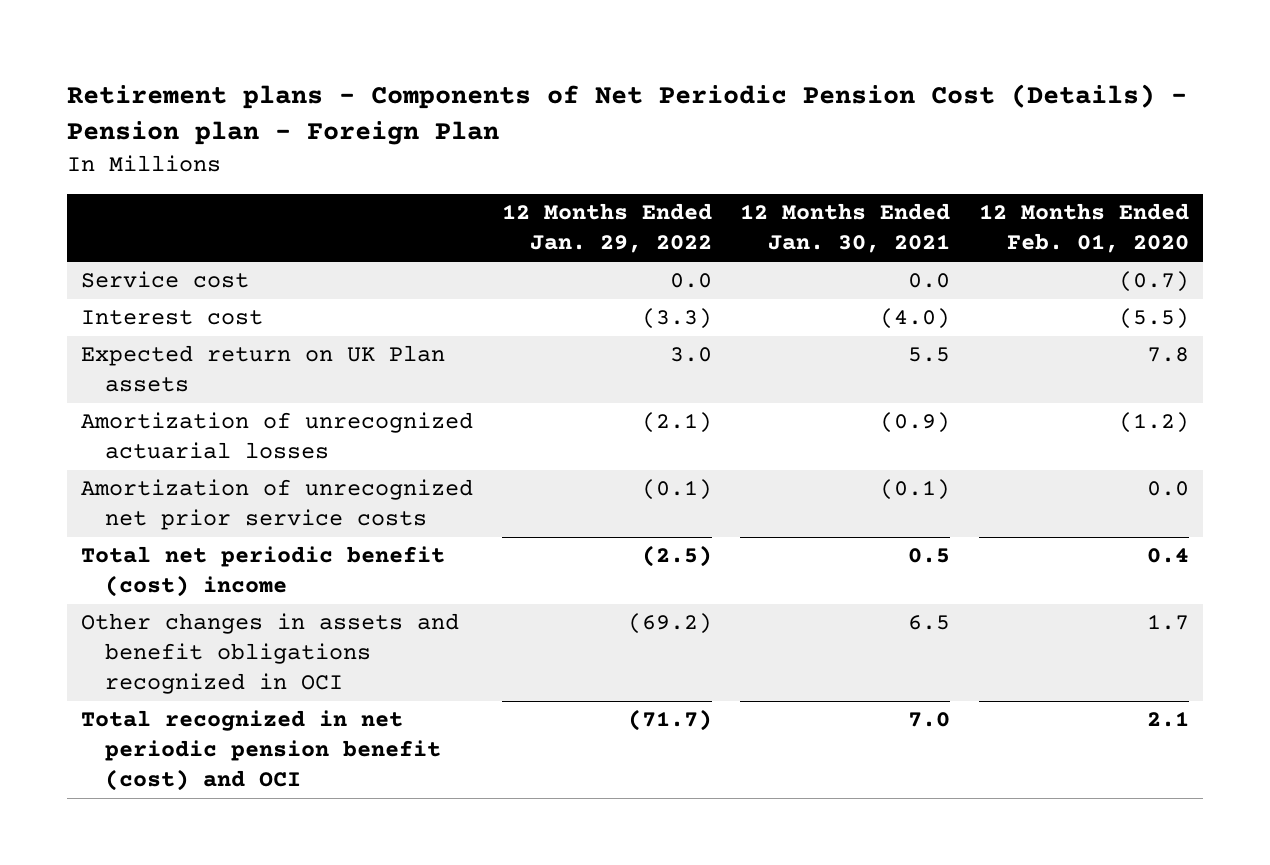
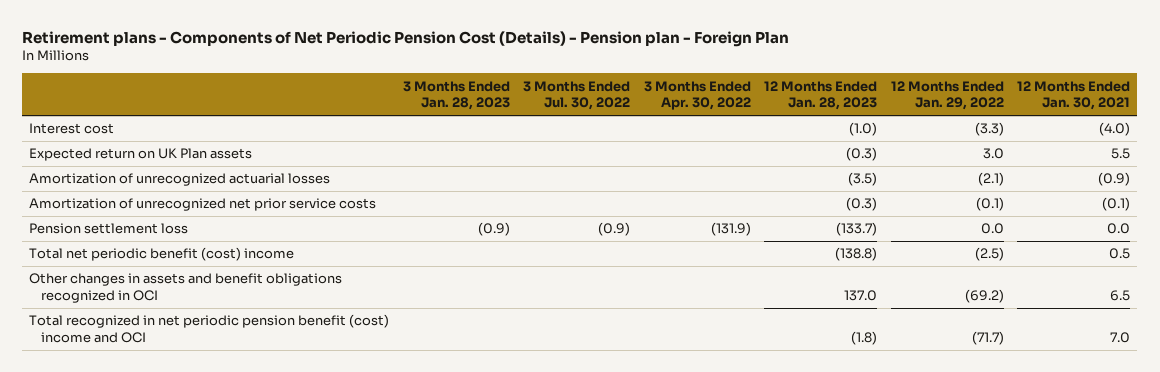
[978,203,1189,254] 12 Months Ended Feb. 01, 2020 -> none
none -> [402,80,510,111] 3 Months Ended Jan. 28, 2023
none -> [523,80,631,111] 3 Months Ended Jul. 30, 2022
none -> [643,80,751,111] 3 Months Ended Apr. 30, 2022
none -> [764,80,878,111] 12 Months Ended Jan. 28, 2023
[81,271,250,289] Service cost -> none
none -> [29,223,189,235] Pension settlement loss
[81,710,441,792] Total recognized in net periodic pension benefit (cost) and OCI -> [29,314,390,343] Total recognized in net periodic pension benefit (cost) income and OCI

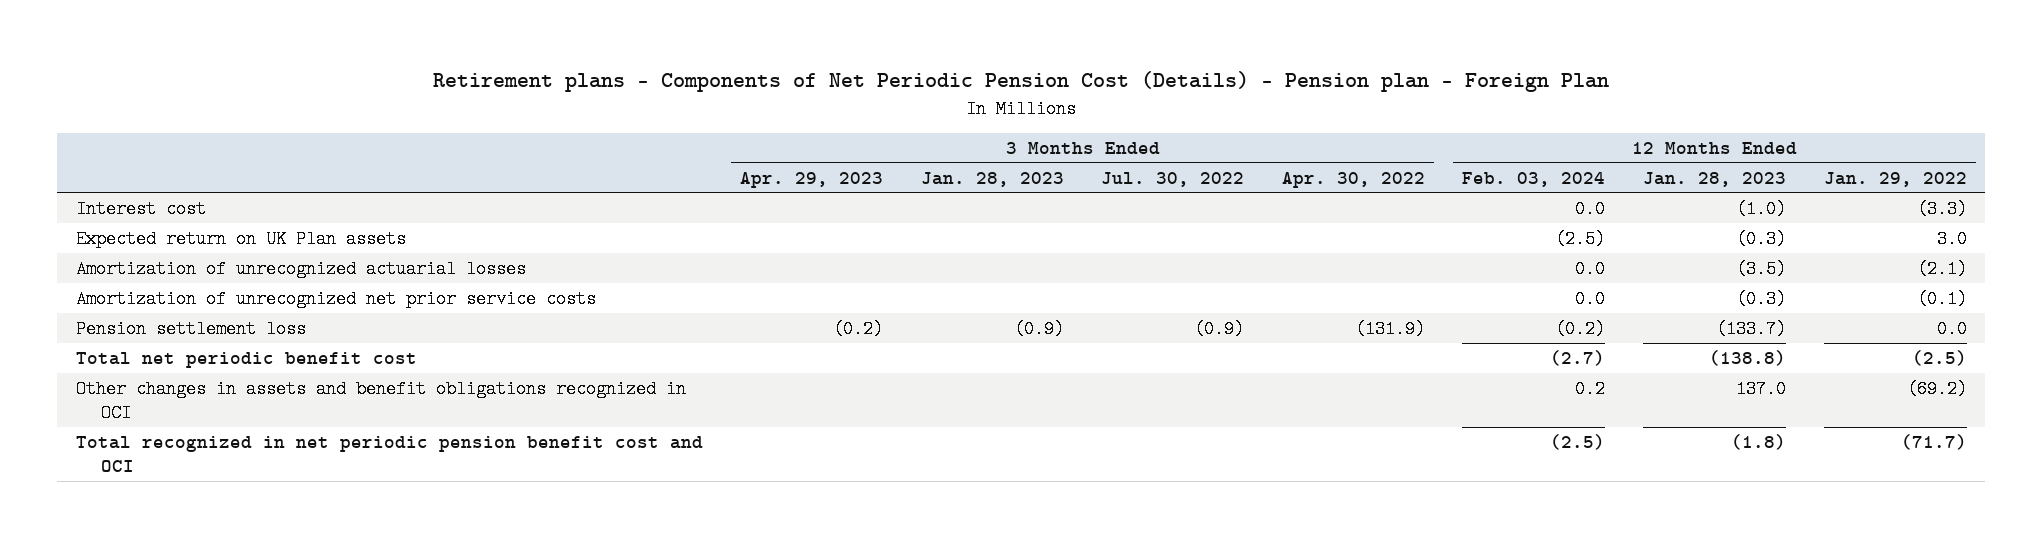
[1017,80,1131,111] 12 Months Ended Jan. 30, 2021 -> none
none -> [740,171,884,188] Apr. 29, 2023
none -> [1462,171,1606,187] Feb. 03, 2024
[29,247,295,262] Total net periodic benefit (cost) income -> [75,351,417,368] Total net periodic benefit cost
[29,314,390,343] Total recognized in net periodic pension benefit (cost) income and OCI -> [75,435,703,473] Total recognized in net periodic pension benefit cost and OCI

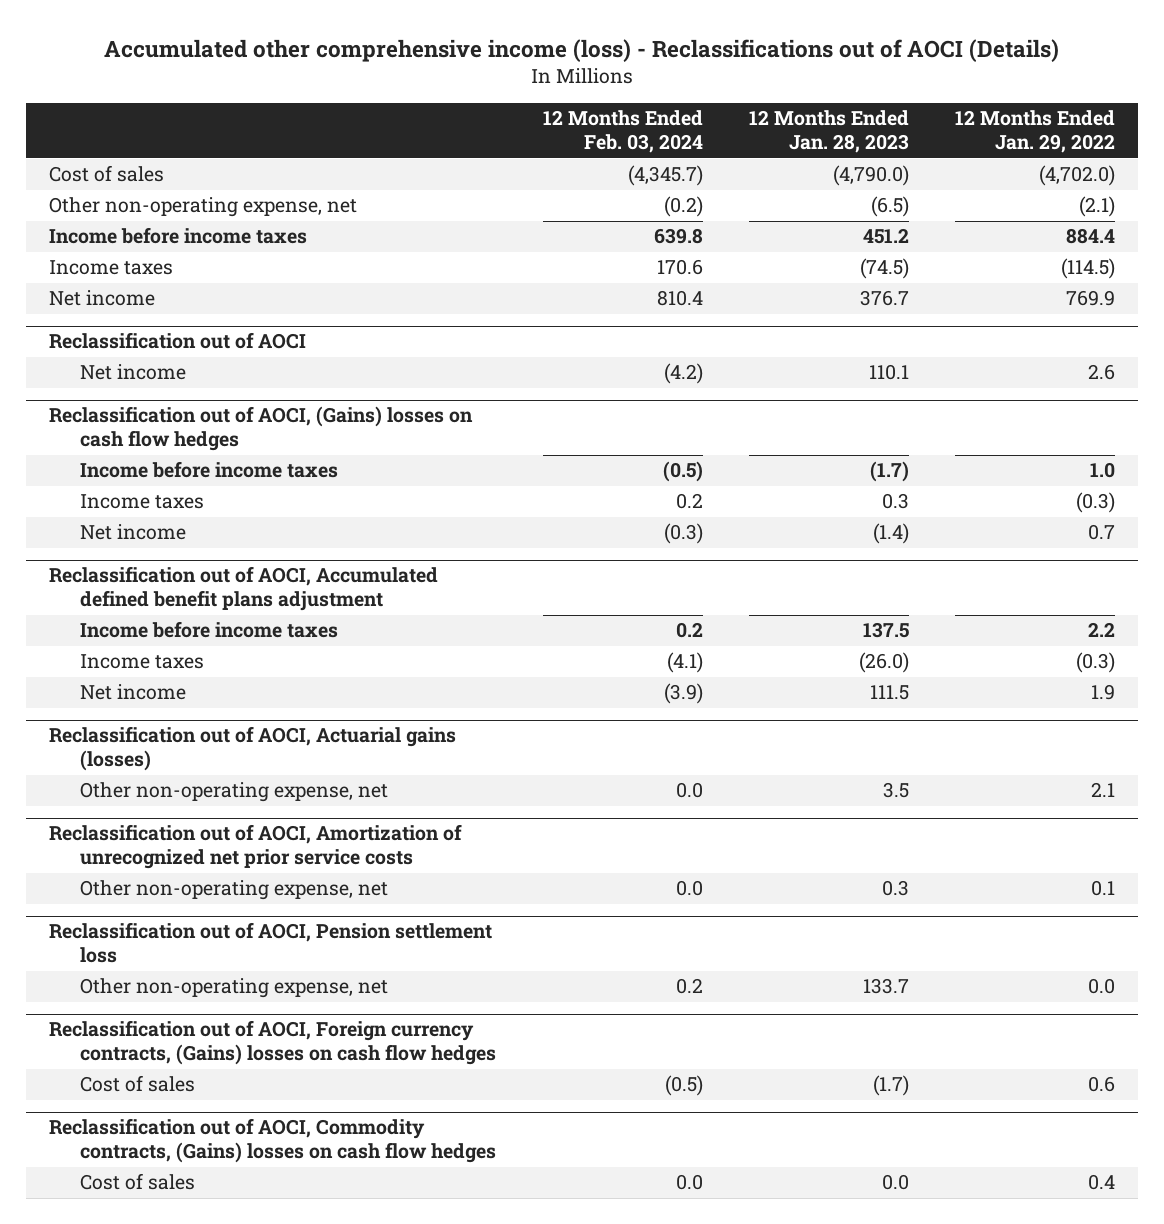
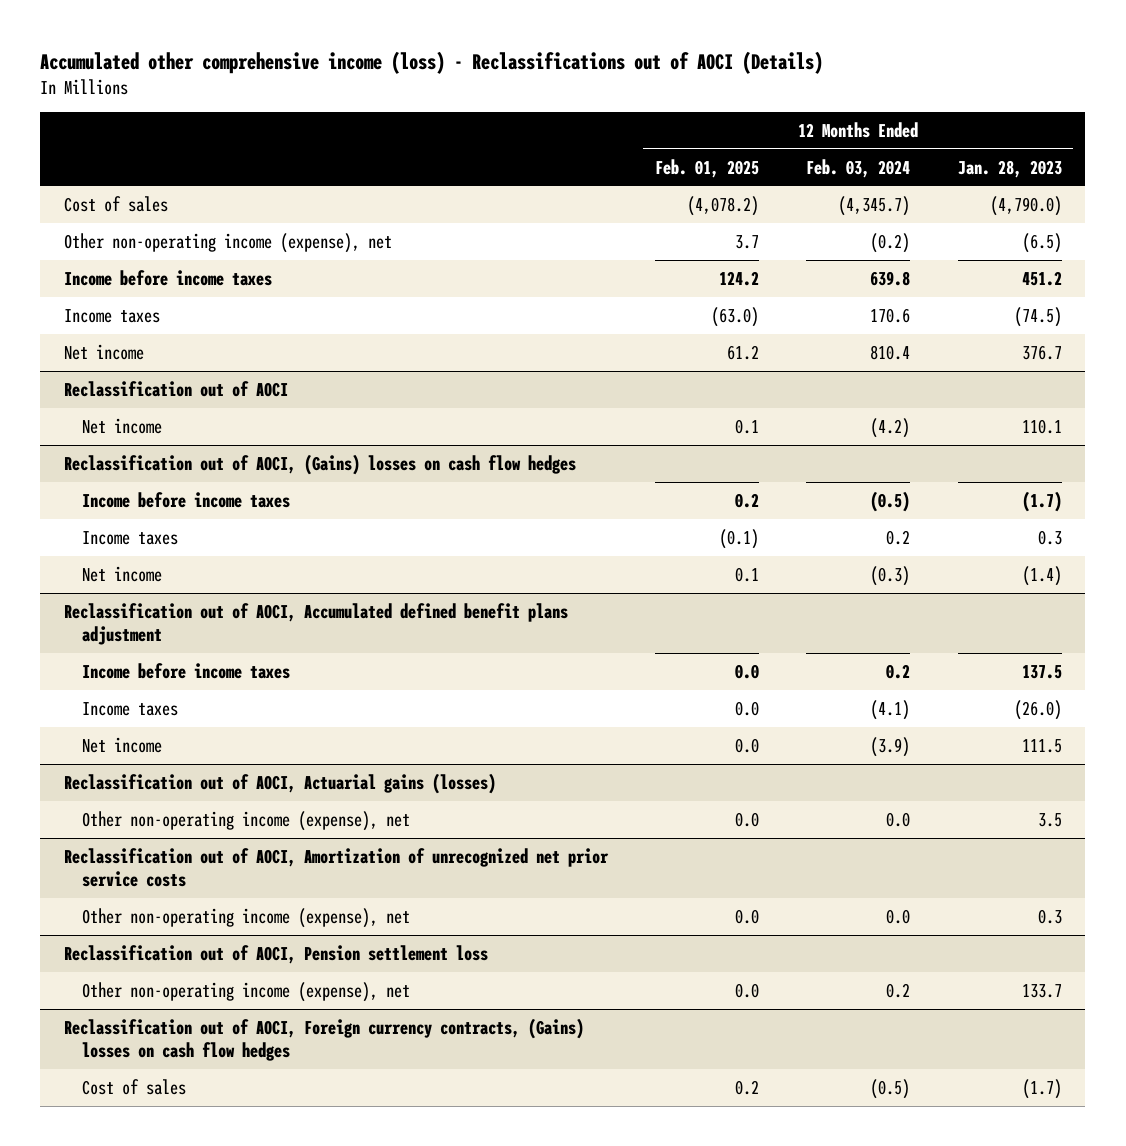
[955,110,1116,154] 12 Months Ended Jan. 29, 2022 -> none
none -> [655,158,760,178] Feb. 01, 2025
[49,197,358,218] Other non-operating expense, net -> [64,232,393,253] Other non-operating income (expense), net
[80,782,389,803] Other non-operating expense, net -> [82,810,411,831] Other non-operating income (expense), net
[80,880,389,901] Other non-operating expense, net -> [82,907,411,928] Other non-operating income (expense), net
[80,978,389,999] Other non-operating expense, net -> [82,981,411,1002] Other non-operating income (expense), net
[49,1118,497,1164] Reclassification out of AOCI, Commodity contracts, (Gains) losses on cash flow hedges -> none
[80,1173,196,1191] Cost of sales -> none

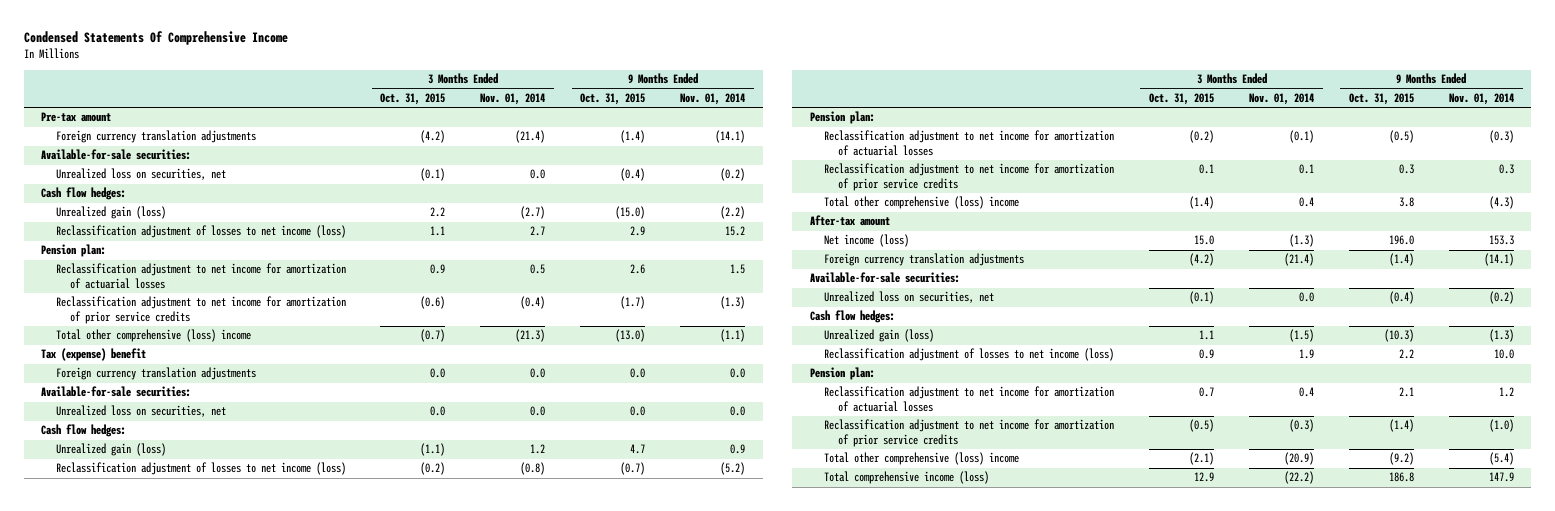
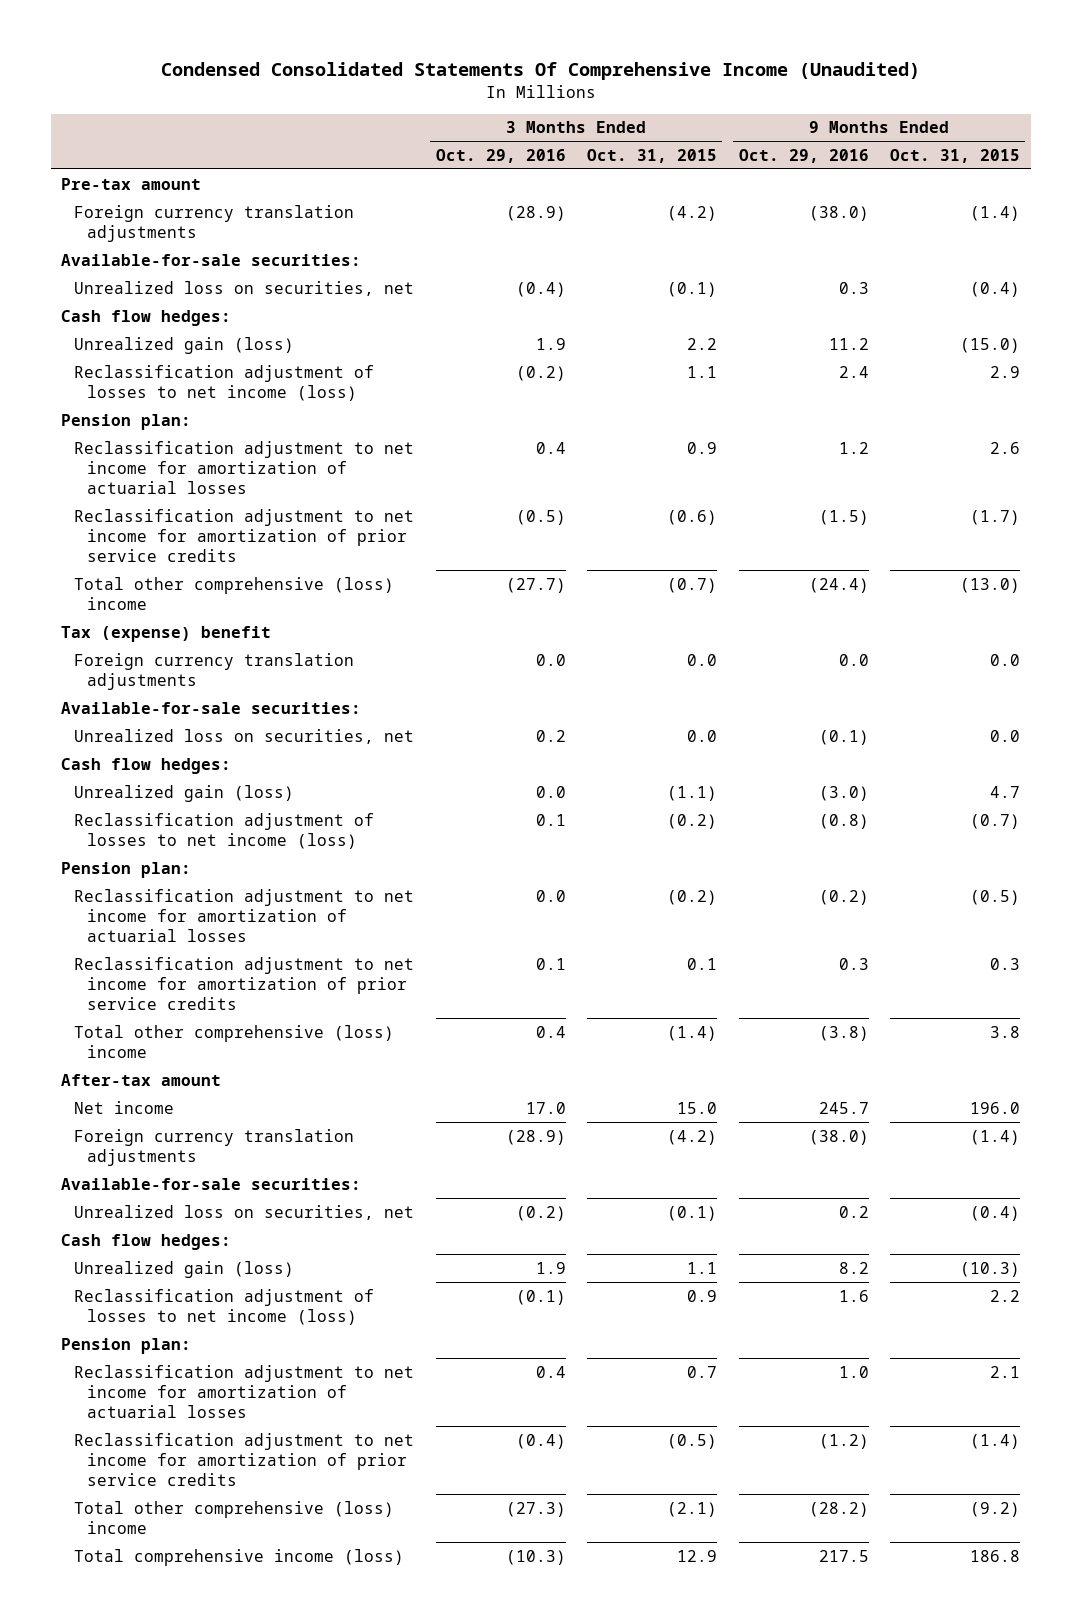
[23,31,288,46] Condensed Statements Of Comprehensive Income -> [160,61,920,80] Condensed Consolidated Statements Of Comprehensive Income (Unaudited)
[480,93,546,106] Nov. 01, 2014 -> none
[680,93,746,106] Nov. 01, 2014 -> none
none -> [435,148,566,163] Oct. 29, 2016
none -> [738,148,869,163] Oct. 29, 2016
[824,234,910,248] Net income (loss) -> [74,1100,175,1114] Net income

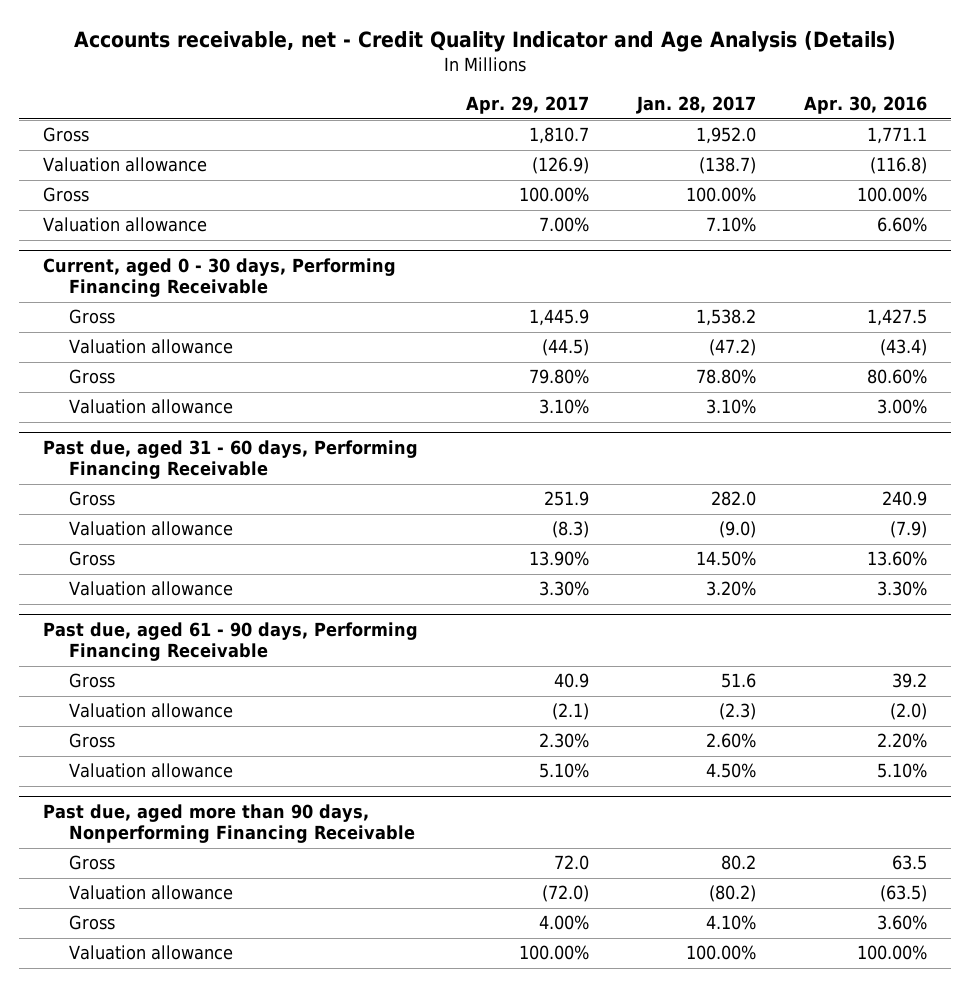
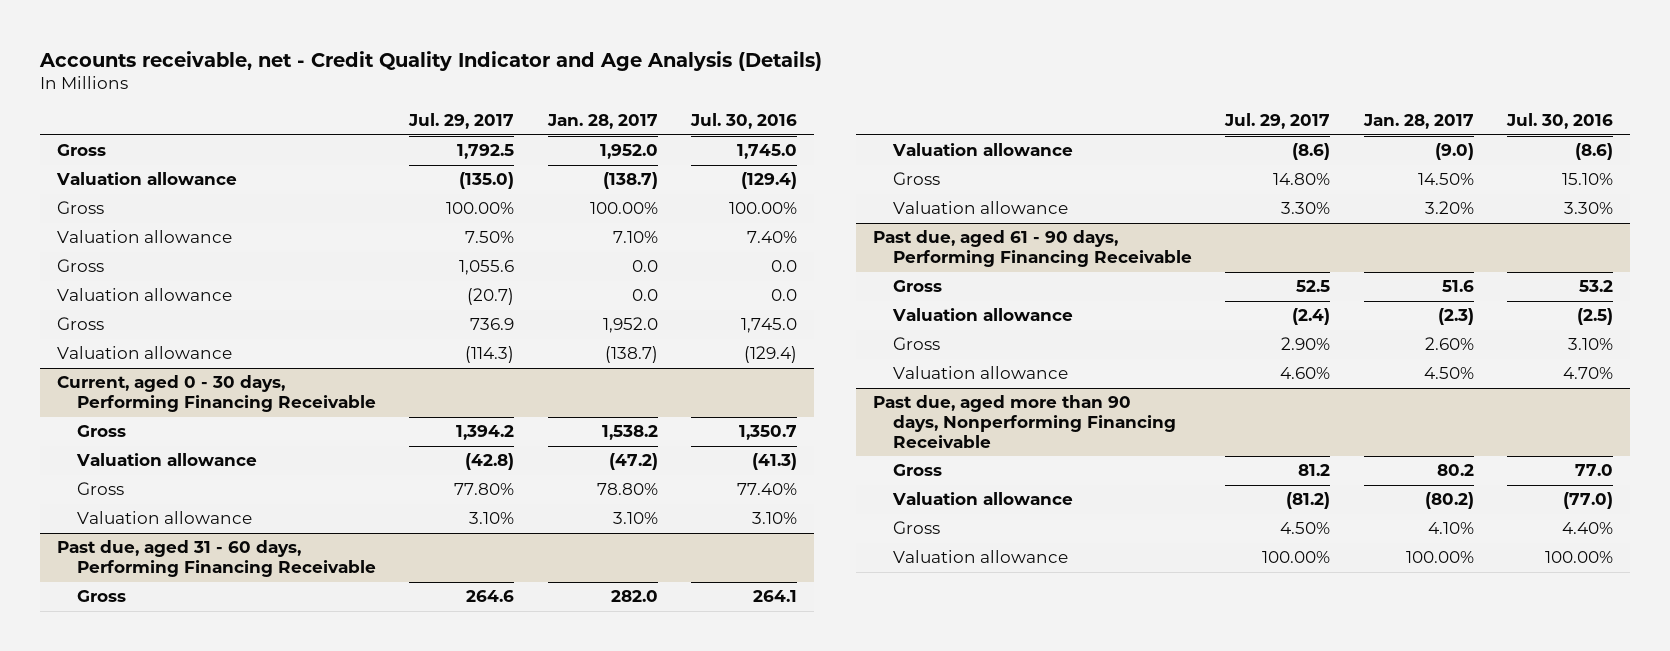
[466,96,590,115] Apr. 29, 2017 -> none
[804,96,928,115] Apr. 30, 2016 -> none
none -> [408,113,515,130] Jul. 29, 2017
none -> [690,113,798,130] Jul. 30, 2016
none -> [57,259,105,273] Gross
none -> [57,288,233,302] Valuation allowance
none -> [57,317,105,331] Gross
none -> [57,346,233,360] Valuation allowance

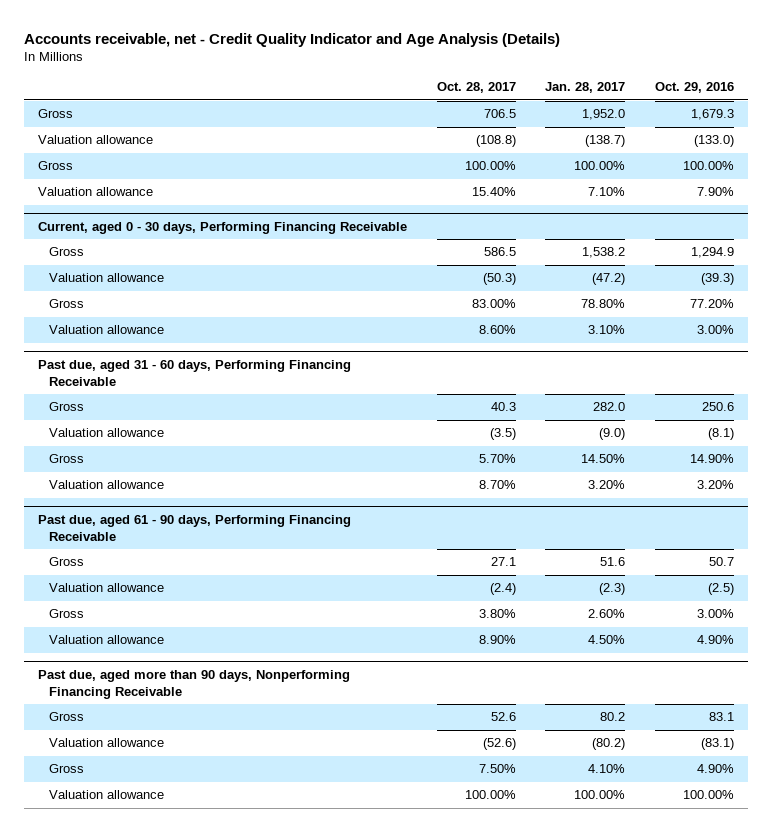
[408,113,515,130] Jul. 29, 2017 -> none
[690,113,798,130] Jul. 30, 2016 -> none
none -> [436,82,516,94] Oct. 28, 2017
none -> [654,82,734,94] Oct. 29, 2016
[57,259,105,273] Gross -> none
[57,288,233,302] Valuation allowance -> none
[57,317,105,331] Gross -> none
[57,346,233,360] Valuation allowance -> none

